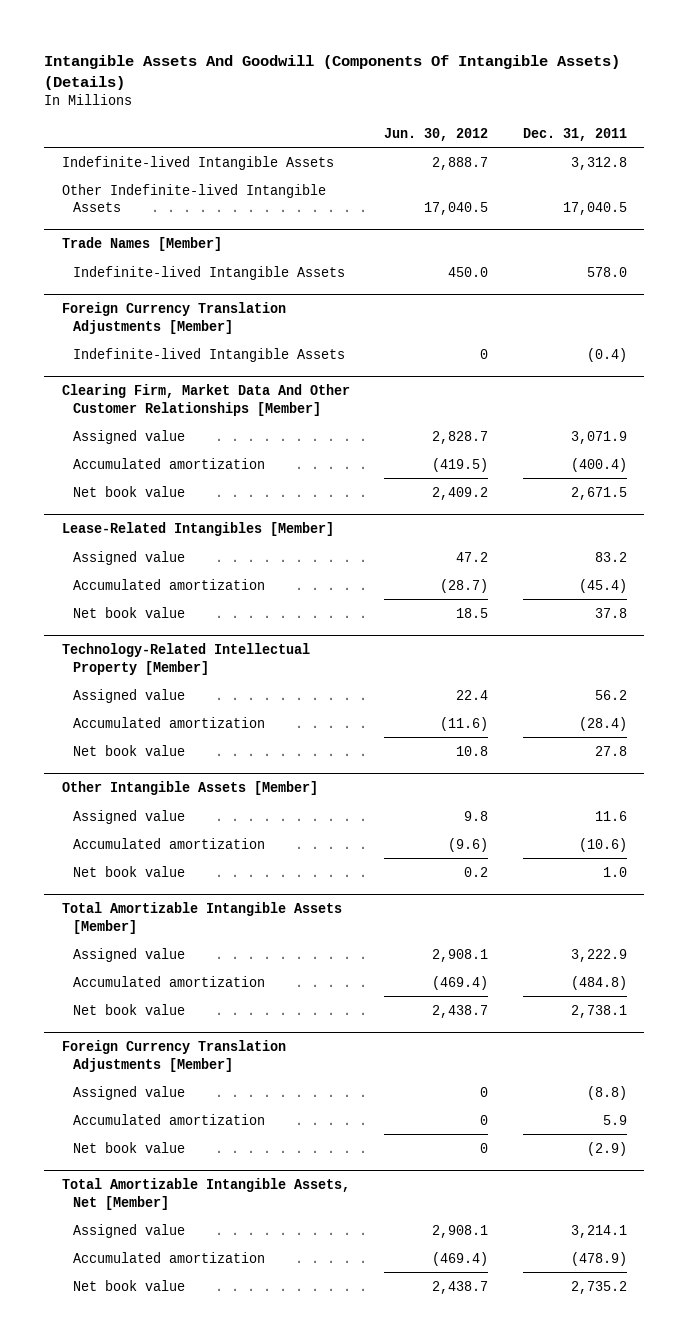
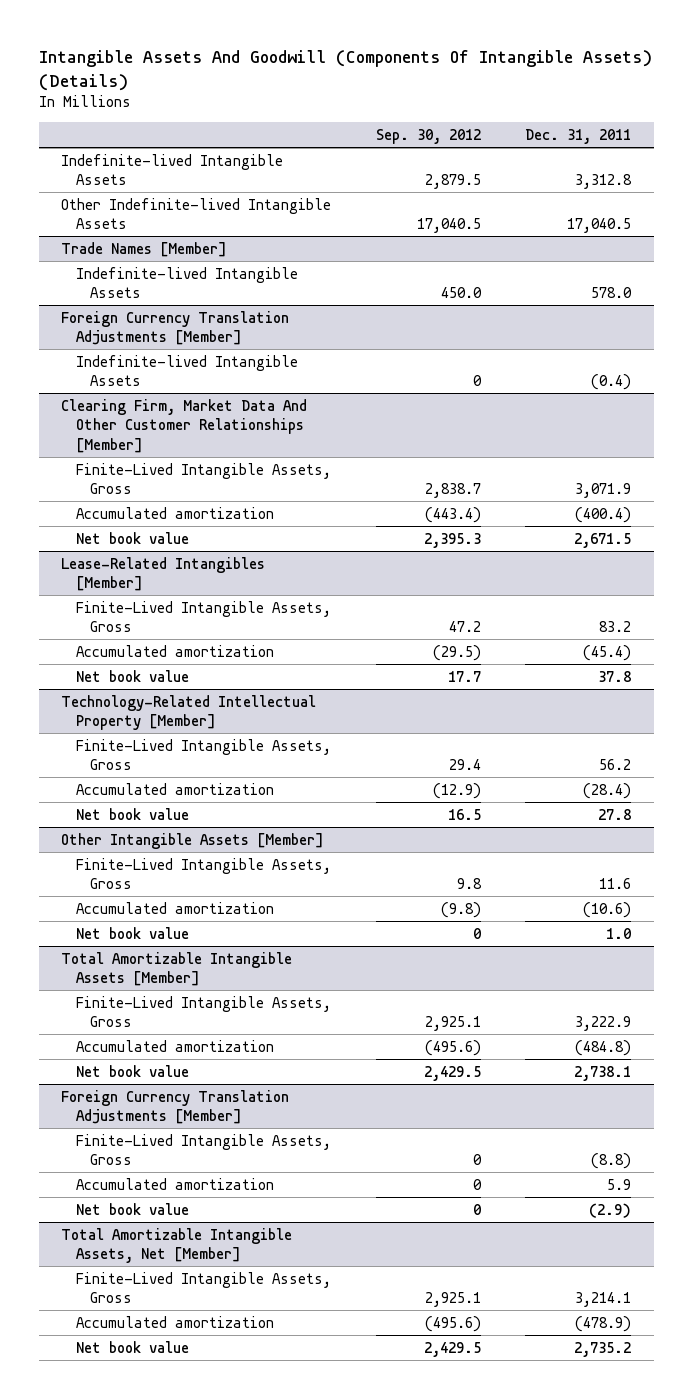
[384,127,489,141] Jun. 30, 2012 -> none
none -> [375,129,481,145] Sep. 30, 2012
[72,429,185,444] Assigned value -> [75,462,331,495] Finite-Lived Intangible Assets, Gross
[72,550,185,565] Assigned value -> [75,600,331,633] Finite-Lived Intangible Assets, Gross
[72,688,185,703] Assigned value -> [75,738,331,771] Finite-Lived Intangible Assets, Gross
[72,809,185,824] Assigned value -> [75,857,331,890] Finite-Lived Intangible Assets, Gross
[72,947,185,962] Assigned value -> [75,995,331,1028] Finite-Lived Intangible Assets, Gross
[72,1085,185,1100] Assigned value -> [75,1133,331,1166] Finite-Lived Intangible Assets, Gross
[72,1223,185,1238] Assigned value -> [75,1271,331,1304] Finite-Lived Intangible Assets, Gross

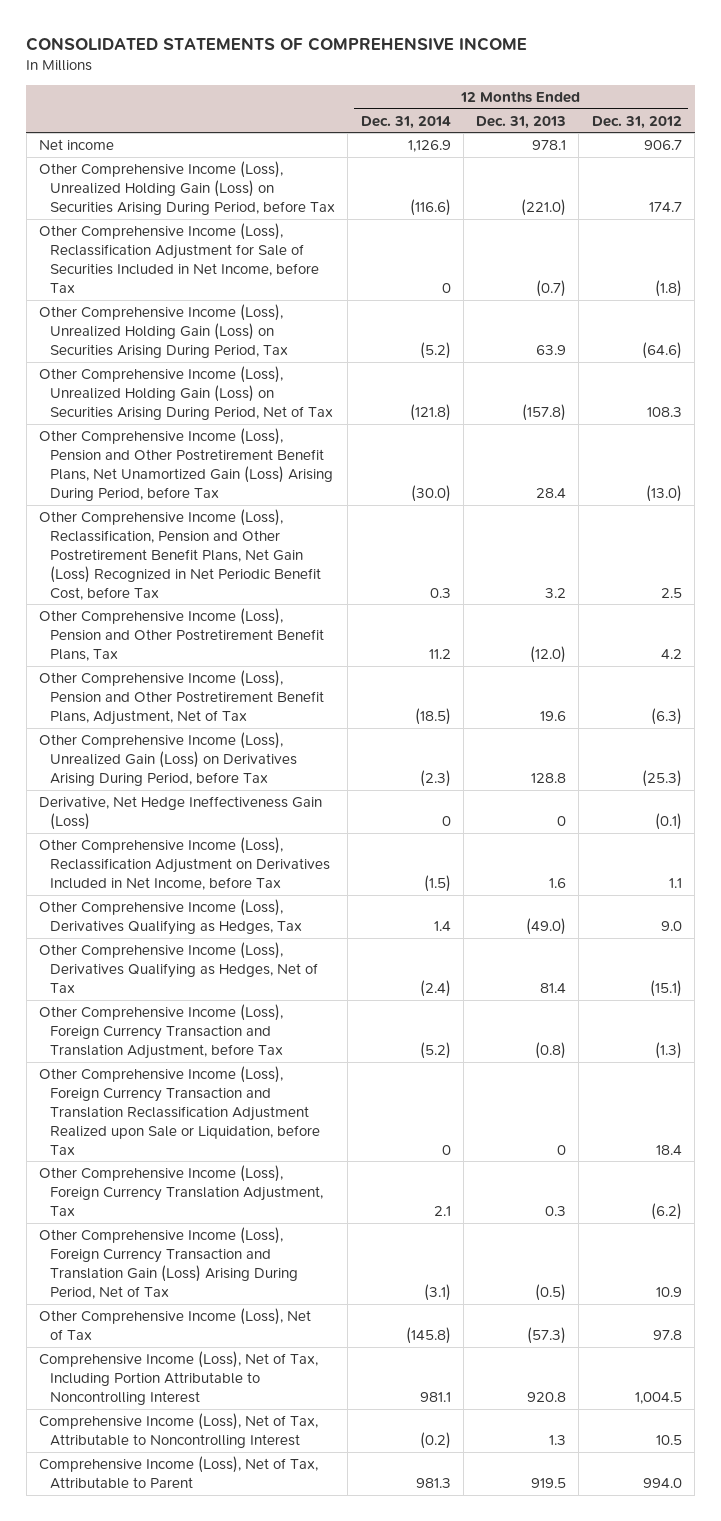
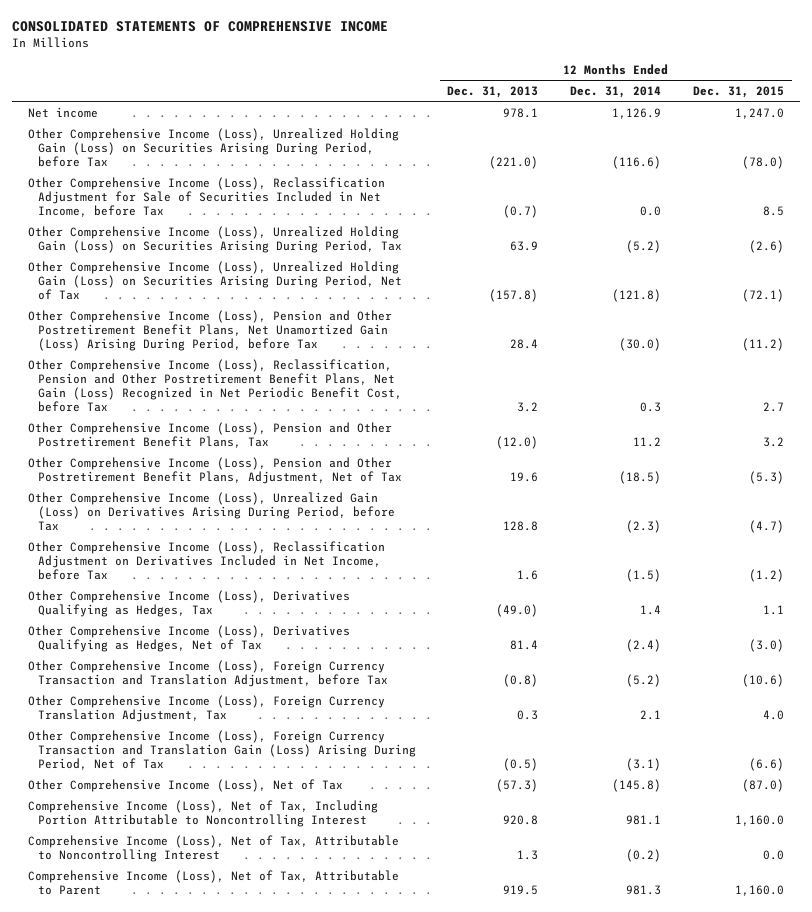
[591,115,682,129] Dec. 31, 2012 -> none
none -> [692,85,784,98] Dec. 31, 2015
[441,282,451,293] 0 -> [640,205,662,216] 0.0
[39,796,323,830] Derivative, Net Hedge Ineffectiveness Gain (Loss) -> none
[39,1066,320,1155] Other Comprehensive Income (Loss), Foreign Currency Transaction and Translation Reclassification Adjustment Realized upon Sale or Liquidation, before Tax -> none

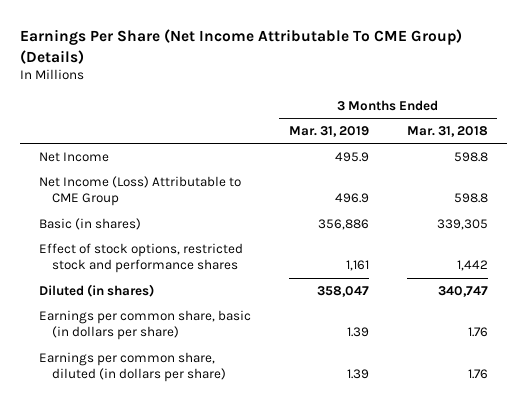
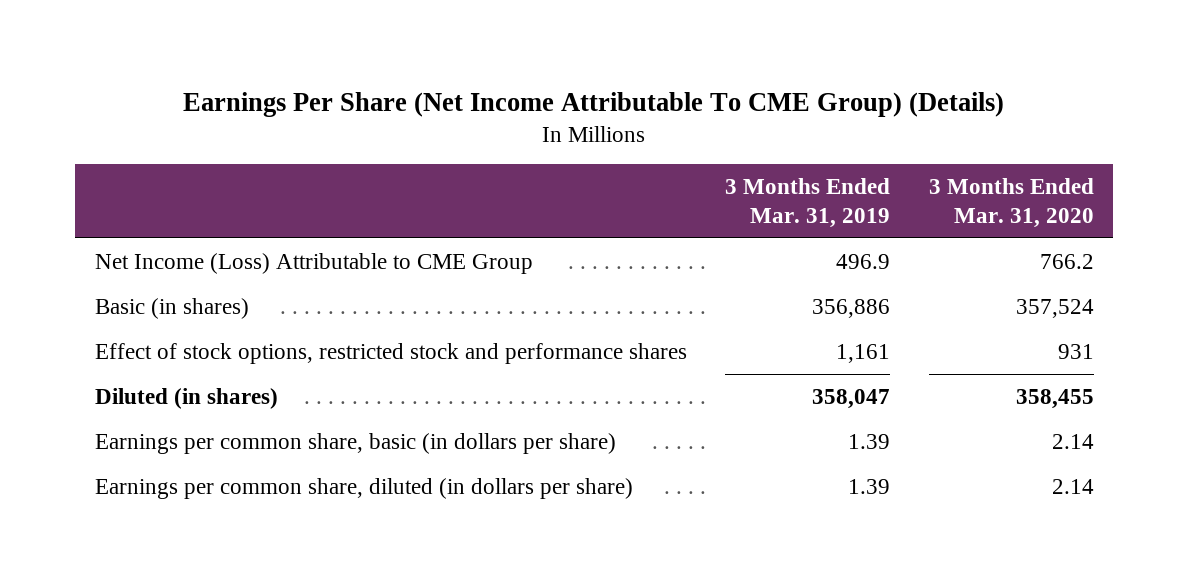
[406,125,488,137] Mar. 31, 2018 -> none
none -> [928,178,1094,228] 3 Months Ended Mar. 31, 2020
[39,151,110,162] Net Income -> none

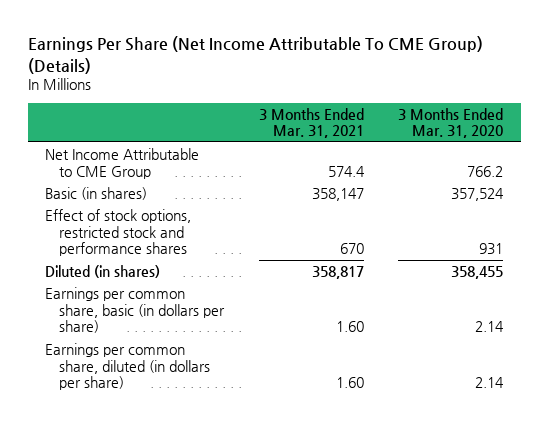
[725,178,891,228] 3 Months Ended Mar. 31, 2019 -> none
none -> [258,107,364,139] 3 Months Ended Mar. 31, 2021
[94,252,533,274] Net Income (Loss) Attributable to CME Group -> [45,147,200,179] Net Income Attributable to CME Group

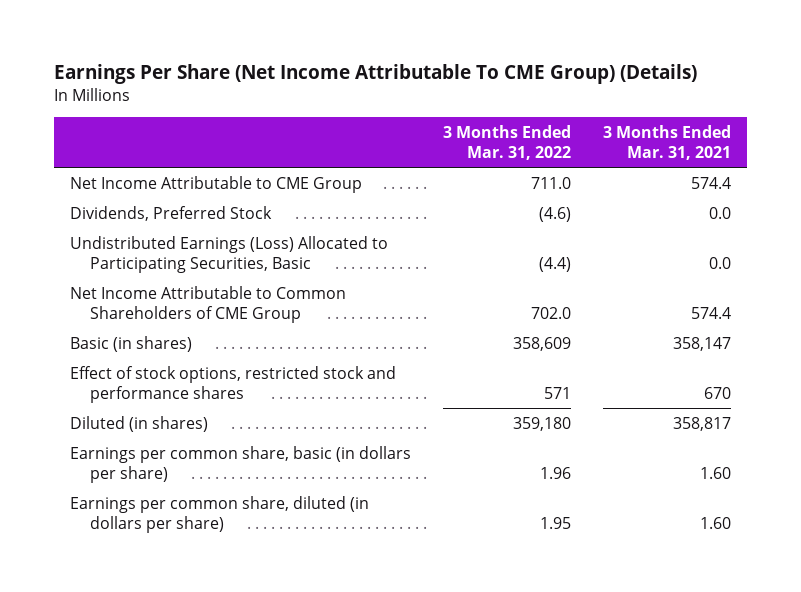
[398,107,504,139] 3 Months Ended Mar. 31, 2020 -> none
none -> [443,124,572,160] 3 Months Ended Mar. 31, 2022
none -> [69,205,272,221] Dividends, Preferred Stock
none -> [69,235,388,273] Undistributed Earnings (Loss) Allocated to Participating Securities, Basic
none -> [69,285,346,323] Net Income Attributable to Common Shareholders of CME Group

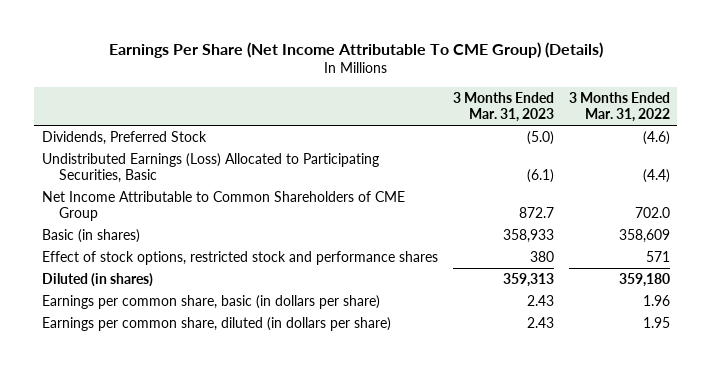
[603,124,732,160] 3 Months Ended Mar. 31, 2021 -> none
none -> [452,91,554,122] 3 Months Ended Mar. 31, 2023
[69,175,362,193] Net Income Attributable to CME Group -> none

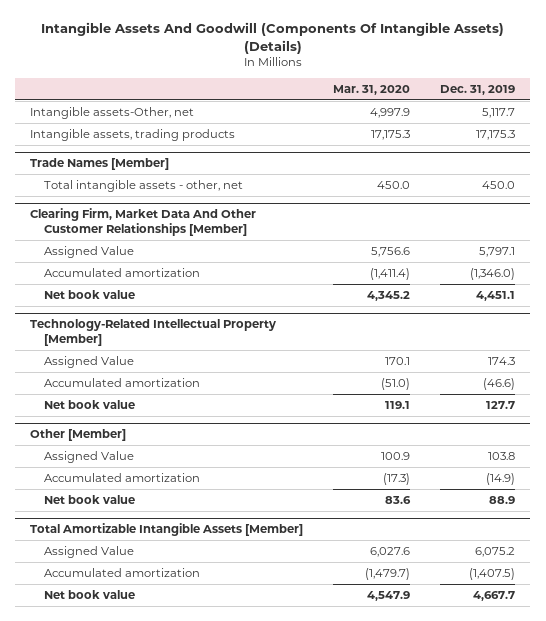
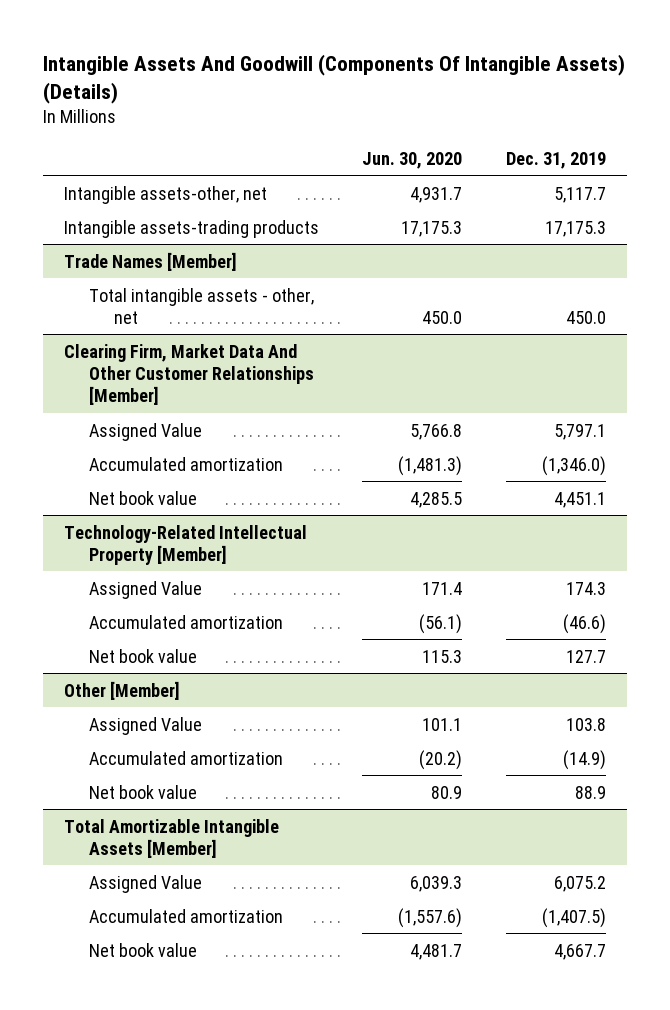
[333,84,411,95] Mar. 31, 2020 -> none
none -> [362,151,463,169] Jun. 30, 2020
[30,107,195,120] Intangible assets-Other, net -> [64,185,268,204] Intangible assets-other, net
[30,129,236,142] Intangible assets, trading products -> [64,219,320,238] Intangible assets-trading products

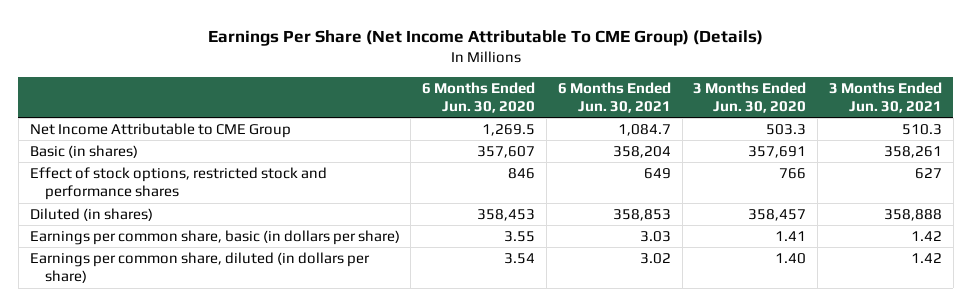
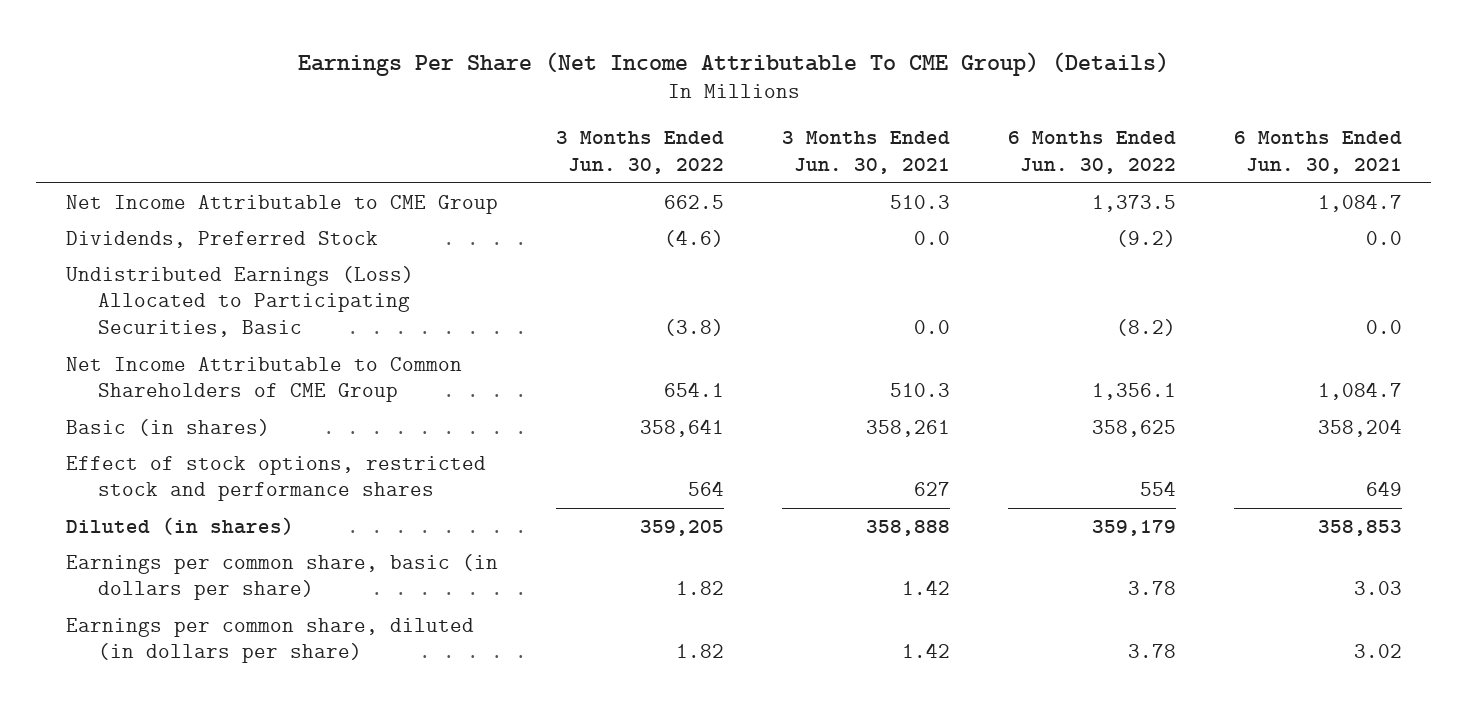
[422,81,536,113] 6 Months Ended Jun. 30, 2020 -> none
[693,81,807,113] 3 Months Ended Jun. 30, 2020 -> none
none -> [555,131,724,175] 3 Months Ended Jun. 30, 2022
none -> [1007,131,1176,175] 6 Months Ended Jun. 30, 2022
none -> [65,230,378,248] Dividends, Preferred Stock
none -> [65,265,414,338] Undistributed Earnings (Loss) Allocated to Participating Securities, Basic
none -> [65,356,462,403] Net Income Attributable to Common Shareholders of CME Group

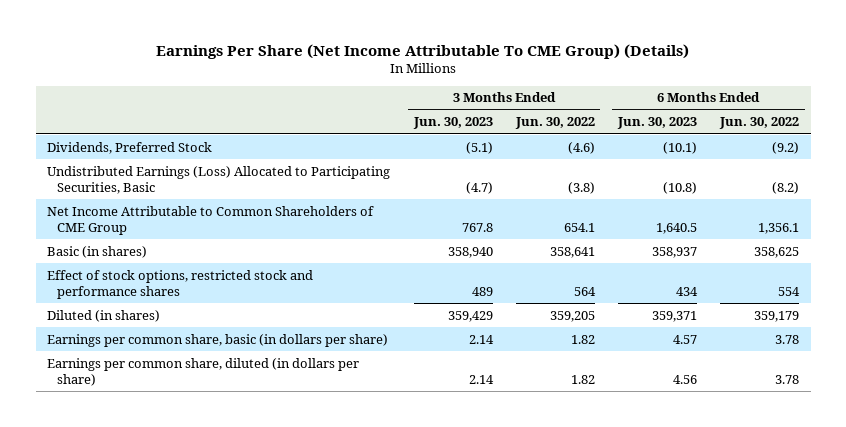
[781,131,950,175] 3 Months Ended Jun. 30, 2021 -> none
[1233,131,1402,175] 6 Months Ended Jun. 30, 2021 -> none
none -> [412,117,493,130] Jun. 30, 2023
none -> [616,117,697,130] Jun. 30, 2023
[65,194,498,214] Net Income Attributable to CME Group -> none

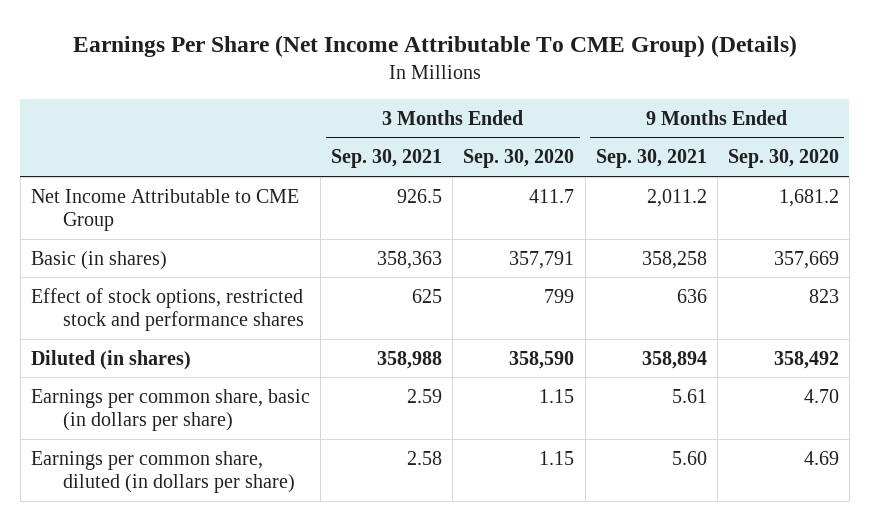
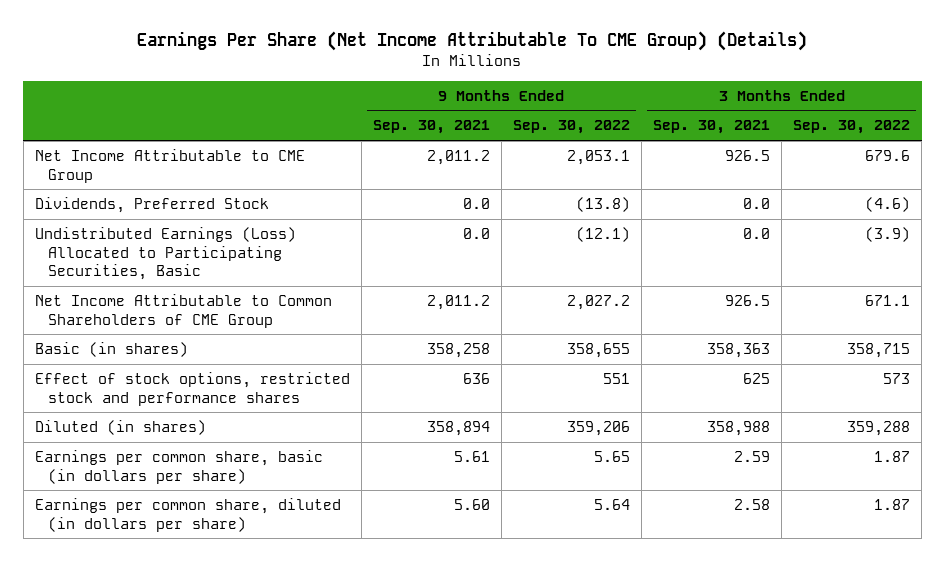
[463,149,575,169] Sep. 30, 2020 -> none
[727,149,839,169] Sep. 30, 2020 -> none
none -> [512,120,630,135] Sep. 30, 2022
none -> [793,120,911,135] Sep. 30, 2022
none -> [34,196,269,213] Dividends, Preferred Stock
none -> [34,226,296,281] Undistributed Earnings (Loss) Allocated to Participating Securities, Basic
none -> [34,293,332,328] Net Income Attributable to Common Shareholders of CME Group

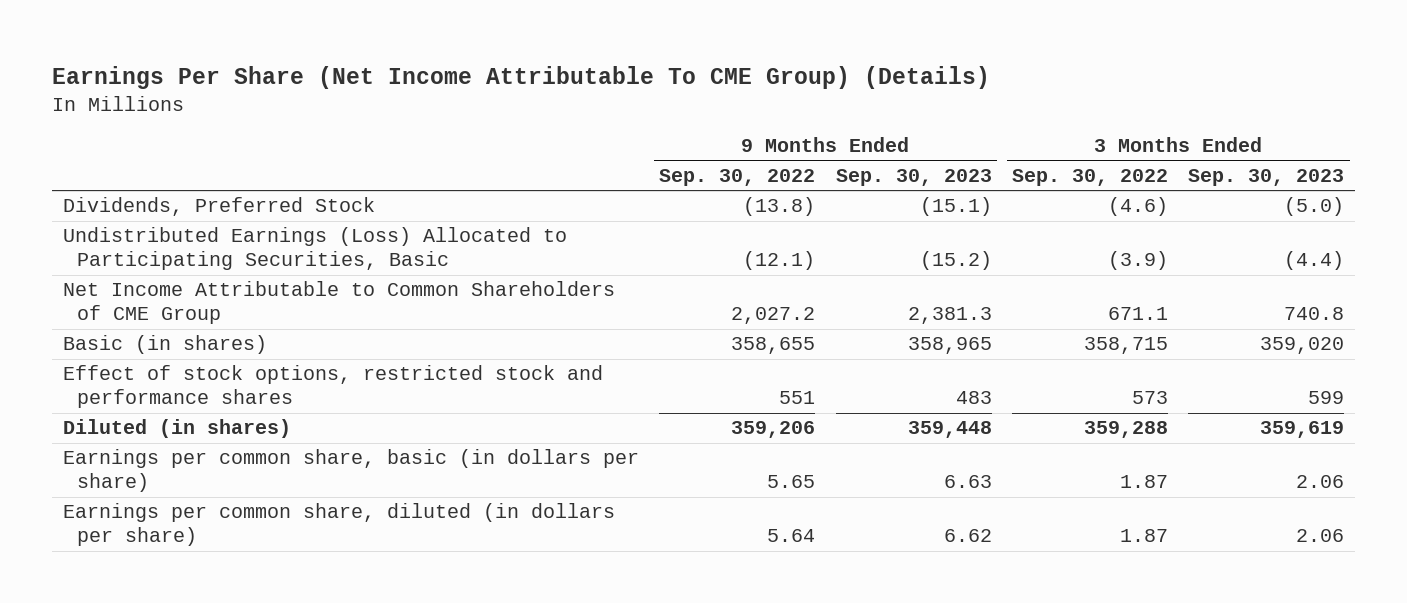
[372,120,490,135] Sep. 30, 2021 -> none
[652,120,770,135] Sep. 30, 2021 -> none
none -> [835,168,992,186] Sep. 30, 2023
none -> [1188,168,1345,186] Sep. 30, 2023
[34,148,305,183] Net Income Attributable to CME Group -> none

